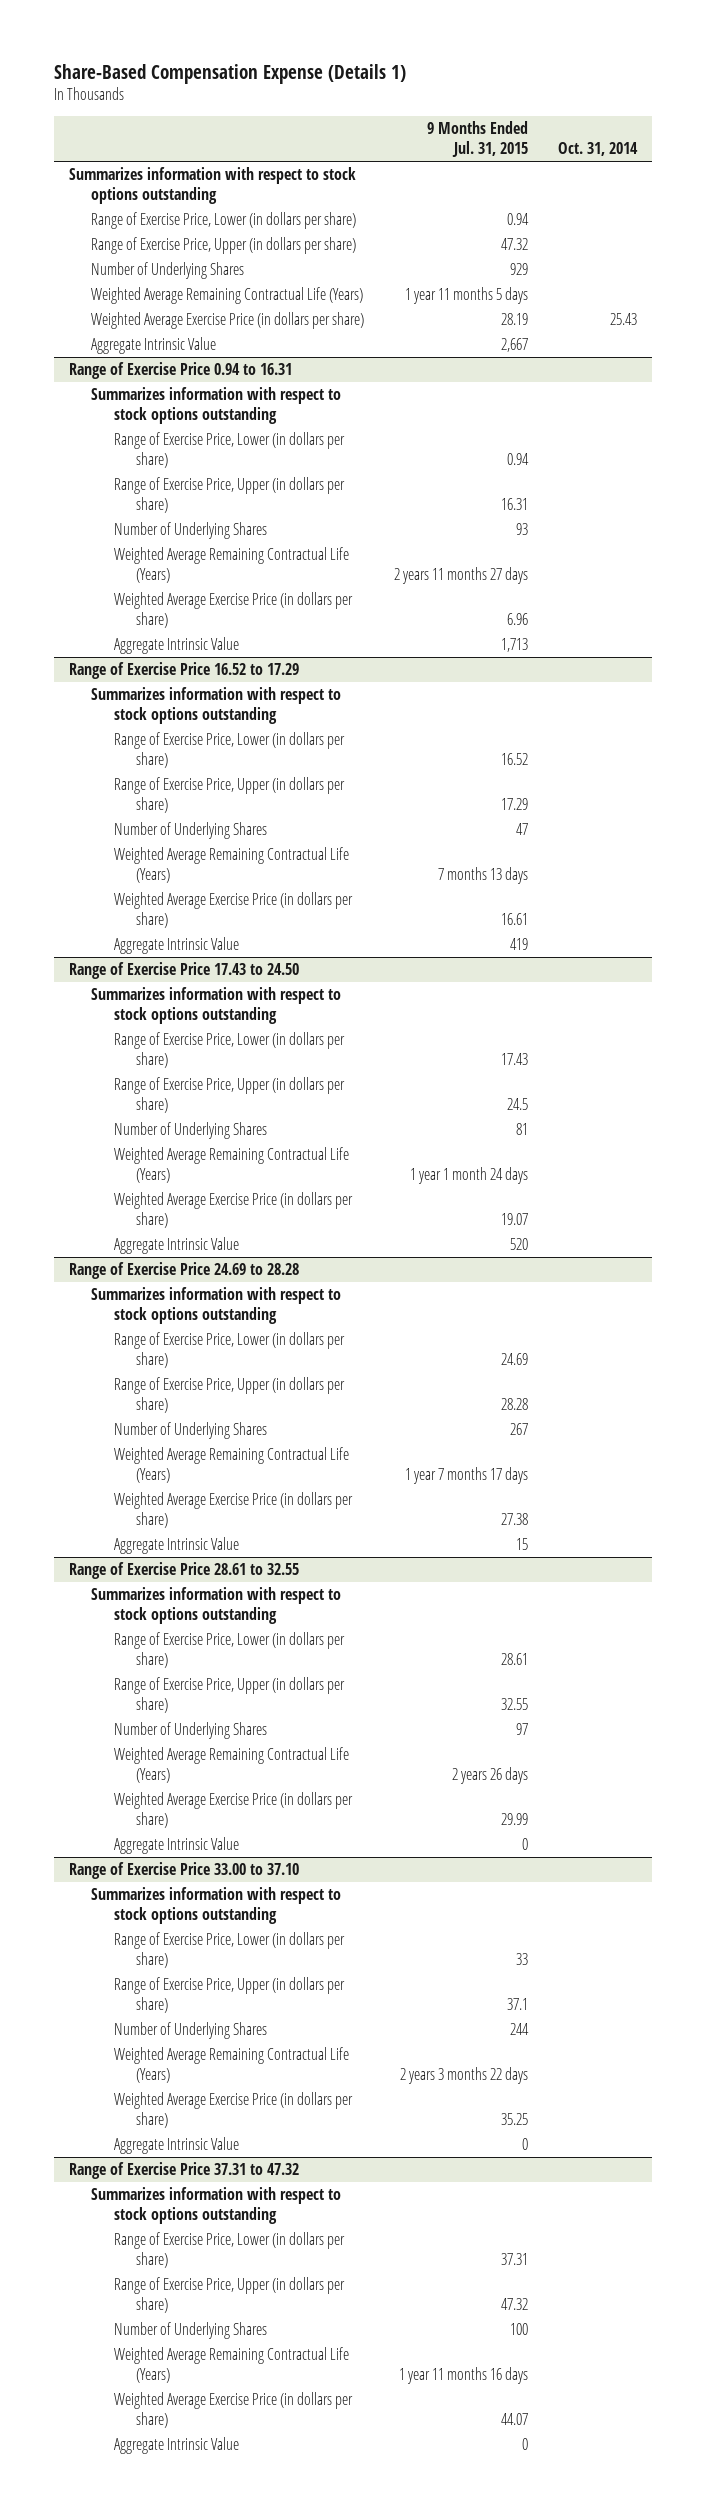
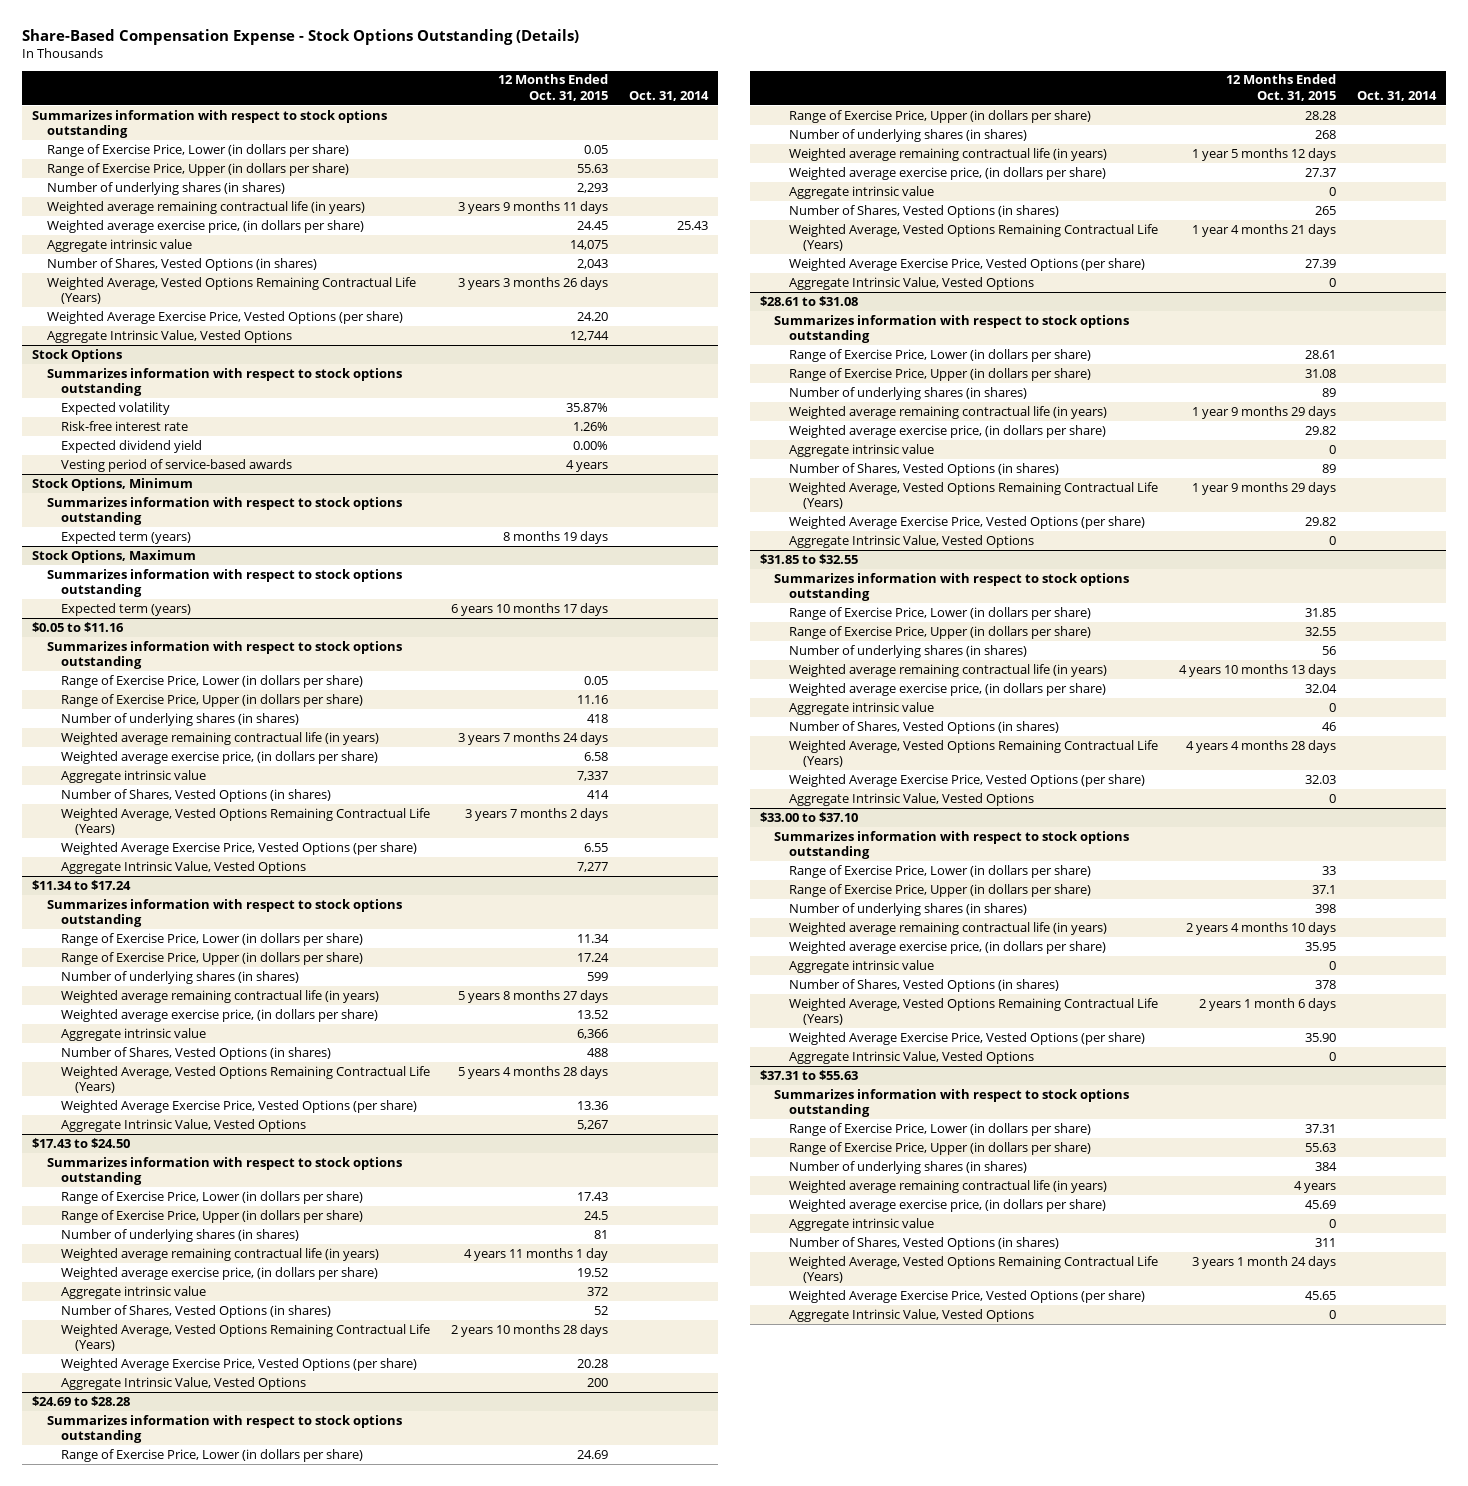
[54,63,407,84] Share-Based Compensation Expense (Details 1) -> [21,29,579,46] Share-Based Compensation Expense - Stock Options Outstanding (Details)
[427,121,529,158] 9 Months Ended Jul. 31, 2015 -> none
none -> [497,74,608,101] 12 Months Ended Oct. 31, 2015
[91,262,245,280] Number of Underlying Shares -> [46,181,285,195] Number of underlying shares (in shares)
[91,287,364,305] Weighted Average Remaining Contractual Life (Years) -> [46,200,365,214] Weighted average remaining contractual life (in years)
[91,312,365,330] Weighted Average Exercise Price (in dollars per share) -> [46,219,364,233] Weighted average exercise price, (in dollars per share)
[91,337,217,355] Aggregate Intrinsic Value -> [46,238,192,252] Aggregate intrinsic value
none -> [46,257,317,271] Number of Shares, Vested Options (in shares)
none -> [46,276,416,305] Weighted Average, Vested Options Remaining Contractual Life (Years)
none -> [46,310,403,324] Weighted Average Exercise Price, Vested Options (per share)
none -> [46,329,292,343] Aggregate Intrinsic Value, Vested Options
none -> [32,348,123,362] Stock Options
none -> [46,367,402,397] Summarizes information with respect to stock options outstanding
none -> [61,401,171,415] Expected volatility
none -> [61,420,189,431] Risk-free interest rate
none -> [61,439,203,453] Expected dividend yield
none -> [61,458,293,472] Vesting period of service-based awards
none -> [32,477,194,491] Stock Options, Minimum
none -> [46,496,402,526] Summarizes information with respect to stock options outstanding
none -> [61,530,192,544] Expected term (years)
none -> [32,549,197,563] Stock Options, Maximum
none -> [46,568,402,598] Summarizes information with respect to stock options outstanding
none -> [61,602,192,616] Expected term (years)
[69,362,293,380] Range of Exercise Price 0.94 to 16.31 -> [32,621,125,632] $0.05 to $11.16
[113,522,267,540] Number of Underlying Shares -> [61,712,300,726] Number of underlying shares (in shares)
[113,547,349,584] Weighted Average Remaining Contractual Life (Years) -> [61,731,380,745] Weighted average remaining contractual life (in years)
[113,592,353,629] Weighted Average Exercise Price (in dollars per share) -> [61,750,379,764] Weighted average exercise price, (in dollars per share)
[113,637,239,655] Aggregate Intrinsic Value -> [61,769,207,783] Aggregate intrinsic value
none -> [61,788,332,802] Number of Shares, Vested Options (in shares)
none -> [61,807,431,836] Weighted Average, Vested Options Remaining Contractual Life (Years)
none -> [61,841,418,855] Weighted Average Exercise Price, Vested Options (per share)
none -> [61,860,307,874] Aggregate Intrinsic Value, Vested Options
[69,662,300,680] Range of Exercise Price 16.52 to 17.29 -> [32,879,132,890] $11.34 to $17.24
[113,822,267,840] Number of Underlying Shares -> [61,970,300,984] Number of underlying shares (in shares)
[113,847,349,884] Weighted Average Remaining Contractual Life (Years) -> [61,989,380,1003] Weighted average remaining contractual life (in years)
[113,892,353,929] Weighted Average Exercise Price (in dollars per share) -> [61,1008,379,1022] Weighted average exercise price, (in dollars per share)
[113,937,239,955] Aggregate Intrinsic Value -> [61,1027,207,1041] Aggregate intrinsic value
none -> [61,1046,332,1060] Number of Shares, Vested Options (in shares)
none -> [61,1065,431,1094] Weighted Average, Vested Options Remaining Contractual Life (Years)
none -> [61,1099,418,1113] Weighted Average Exercise Price, Vested Options (per share)
none -> [61,1118,307,1132] Aggregate Intrinsic Value, Vested Options
[69,962,300,980] Range of Exercise Price 17.43 to 24.50 -> [32,1137,131,1148] $17.43 to $24.50
[113,1122,267,1140] Number of Underlying Shares -> [61,1228,300,1242] Number of underlying shares (in shares)
[113,1147,349,1184] Weighted Average Remaining Contractual Life (Years) -> [61,1247,380,1261] Weighted average remaining contractual life (in years)
[113,1192,353,1229] Weighted Average Exercise Price (in dollars per share) -> [61,1266,379,1280] Weighted average exercise price, (in dollars per share)
[113,1237,239,1255] Aggregate Intrinsic Value -> [61,1285,207,1299] Aggregate intrinsic value
none -> [61,1304,332,1318] Number of Shares, Vested Options (in shares)
none -> [61,1323,431,1352] Weighted Average, Vested Options Remaining Contractual Life (Years)
none -> [61,1357,418,1371] Weighted Average Exercise Price, Vested Options (per share)
none -> [61,1376,307,1390] Aggregate Intrinsic Value, Vested Options
[69,1262,300,1280] Range of Exercise Price 24.69 to 28.28 -> [32,1395,131,1406] $24.69 to $28.28
[113,1422,267,1440] Number of Underlying Shares -> [788,128,1027,142] Number of underlying shares (in shares)
[113,1447,349,1484] Weighted Average Remaining Contractual Life (Years) -> [788,147,1107,161] Weighted average remaining contractual life (in years)
[113,1492,353,1529] Weighted Average Exercise Price (in dollars per share) -> [788,166,1106,180] Weighted average exercise price, (in dollars per share)
[113,1537,239,1555] Aggregate Intrinsic Value -> [788,185,934,199] Aggregate intrinsic value
none -> [788,204,1059,218] Number of Shares, Vested Options (in shares)
none -> [788,223,1158,252] Weighted Average, Vested Options Remaining Contractual Life (Years)
none -> [788,257,1145,271] Weighted Average Exercise Price, Vested Options (per share)
none -> [788,276,1034,290] Aggregate Intrinsic Value, Vested Options
[69,1562,300,1580] Range of Exercise Price 28.61 to 32.55 -> [760,295,859,306] $28.61 to $31.08
[113,1722,267,1740] Number of Underlying Shares -> [788,386,1027,400] Number of underlying shares (in shares)
[113,1747,349,1784] Weighted Average Remaining Contractual Life (Years) -> [788,405,1107,419] Weighted average remaining contractual life (in years)
[113,1792,353,1829] Weighted Average Exercise Price (in dollars per share) -> [788,424,1106,438] Weighted average exercise price, (in dollars per share)
[113,1837,239,1855] Aggregate Intrinsic Value -> [788,443,934,457] Aggregate intrinsic value
none -> [788,462,1059,476] Number of Shares, Vested Options (in shares)
none -> [788,481,1158,510] Weighted Average, Vested Options Remaining Contractual Life (Years)
none -> [788,515,1145,529] Weighted Average Exercise Price, Vested Options (per share)
none -> [788,534,1034,548] Aggregate Intrinsic Value, Vested Options
[69,1862,300,1880] Range of Exercise Price 33.00 to 37.10 -> [760,553,859,564] $31.85 to $32.55
[113,2022,267,2040] Number of Underlying Shares -> [788,644,1027,658] Number of underlying shares (in shares)
[113,2047,349,2084] Weighted Average Remaining Contractual Life (Years) -> [788,663,1107,677] Weighted average remaining contractual life (in years)
[113,2092,353,2129] Weighted Average Exercise Price (in dollars per share) -> [788,682,1106,696] Weighted average exercise price, (in dollars per share)
[113,2137,239,2155] Aggregate Intrinsic Value -> [788,701,934,715] Aggregate intrinsic value
none -> [788,720,1059,734] Number of Shares, Vested Options (in shares)
none -> [788,739,1158,768] Weighted Average, Vested Options Remaining Contractual Life (Years)
none -> [788,773,1145,787] Weighted Average Exercise Price, Vested Options (per share)
none -> [788,792,1034,806] Aggregate Intrinsic Value, Vested Options
[69,2162,300,2180] Range of Exercise Price 37.31 to 47.32 -> [760,811,859,822] $33.00 to $37.10
[113,2322,267,2340] Number of Underlying Shares -> [788,902,1027,916] Number of underlying shares (in shares)
[113,2347,349,2384] Weighted Average Remaining Contractual Life (Years) -> [788,921,1107,935] Weighted average remaining contractual life (in years)
[113,2392,353,2429] Weighted Average Exercise Price (in dollars per share) -> [788,940,1106,954] Weighted average exercise price, (in dollars per share)
[113,2437,239,2455] Aggregate Intrinsic Value -> [788,959,934,973] Aggregate intrinsic value
none -> [788,978,1059,992] Number of Shares, Vested Options (in shares)
none -> [788,997,1158,1026] Weighted Average, Vested Options Remaining Contractual Life (Years)
none -> [788,1031,1145,1045] Weighted Average Exercise Price, Vested Options (per share)
none -> [788,1050,1034,1064] Aggregate Intrinsic Value, Vested Options
none -> [760,1069,859,1080] $37.31 to $55.63
none -> [774,1088,1130,1118] Summarizes information with respect to stock options outstanding
none -> [788,1122,1091,1136] Range of Exercise Price, Lower (in dollars per share)
none -> [788,1141,1091,1155] Range of Exercise Price, Upper (in dollars per share)
none -> [788,1160,1027,1174] Number of underlying shares (in shares)
none -> [788,1179,1107,1193] Weighted average remaining contractual life (in years)
none -> [788,1198,1106,1212] Weighted average exercise price, (in dollars per share)
none -> [788,1217,934,1231] Aggregate intrinsic value
none -> [788,1236,1059,1250] Number of Shares, Vested Options (in shares)
none -> [788,1255,1158,1284] Weighted Average, Vested Options Remaining Contractual Life (Years)
none -> [788,1289,1145,1303] Weighted Average Exercise Price, Vested Options (per share)
none -> [788,1308,1034,1322] Aggregate Intrinsic Value, Vested Options

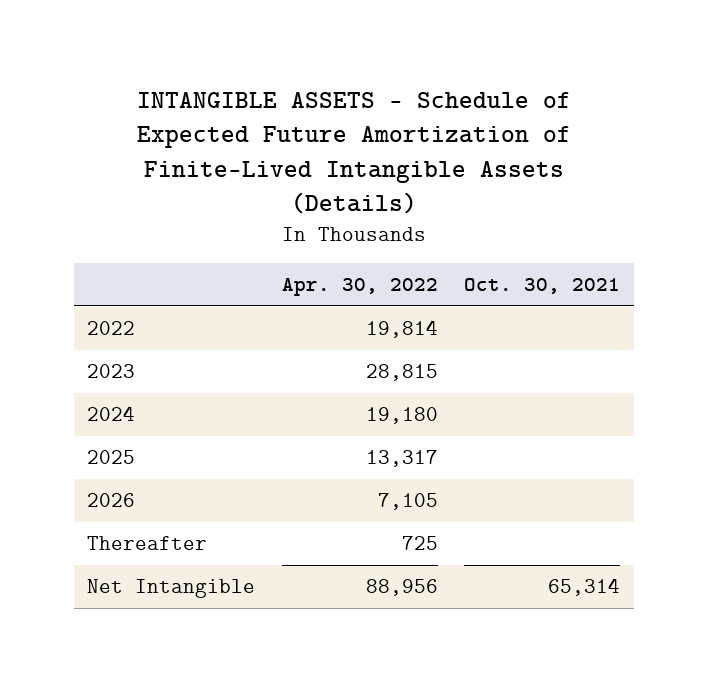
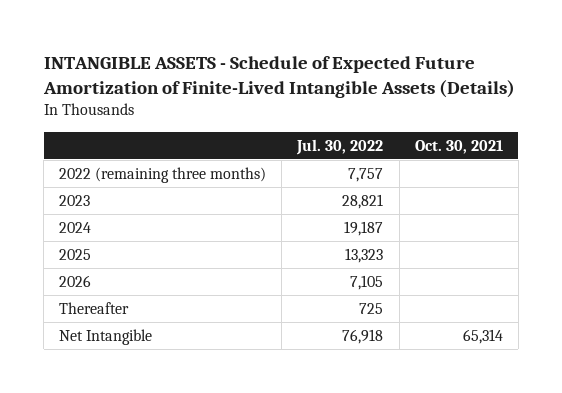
[281,277,438,296] Apr. 30, 2022 -> none
none -> [296,138,384,155] Jul. 30, 2022
[87,321,136,336] 2022 -> [59,167,267,184] 2022 (remaining three months)

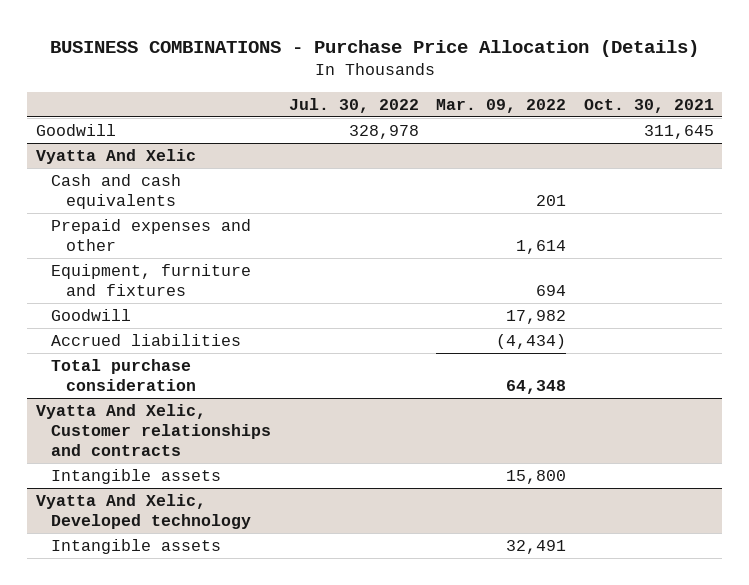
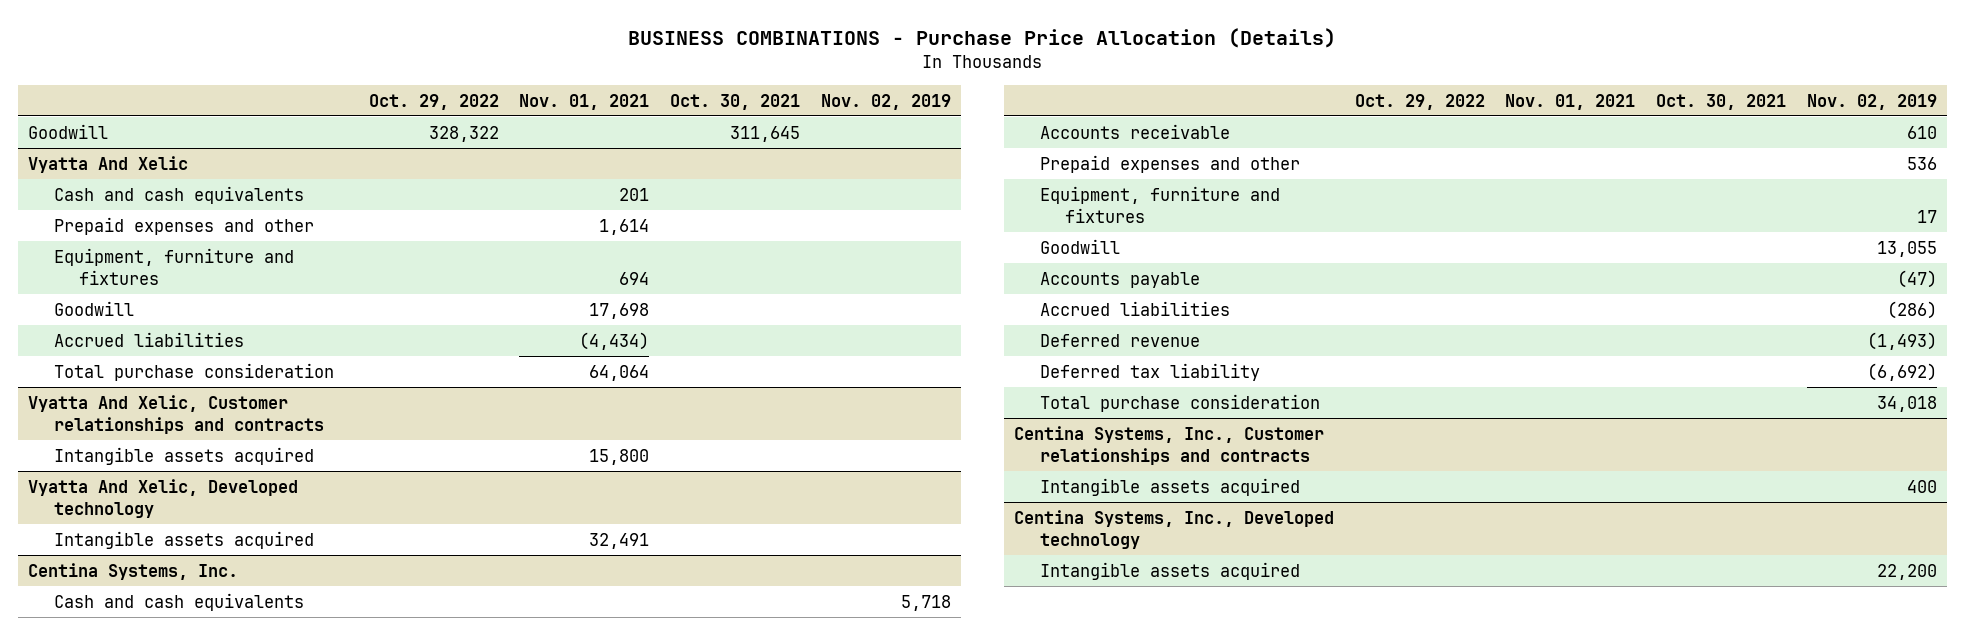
[288,97,419,113] Jul. 30, 2022 -> none
[436,98,567,113] Mar. 09, 2022 -> none
none -> [368,93,499,110] Oct. 29, 2022
none -> [519,93,650,110] Nov. 01, 2021
none -> [820,93,951,110] Nov. 02, 2019
[51,469,222,485] Intangible assets -> [53,446,314,465] Intangible assets acquired
[51,539,222,555] Intangible assets -> [53,530,314,549] Intangible assets acquired
none -> [28,562,239,580] Centina Systems, Inc.
none -> [53,592,304,611] Cash and cash equivalents
none -> [1039,123,1230,139] Accounts receivable
none -> [1039,154,1300,173] Prepaid expenses and other
none -> [1039,185,1280,223] Equipment, furniture and fixtures
none -> [1039,238,1120,254] Goodwill
none -> [1039,271,1200,288] Accounts payable
none -> [1039,300,1230,316] Accrued liabilities
none -> [1039,333,1200,347] Deferred revenue
none -> [1039,362,1260,381] Deferred tax liability
none -> [1039,393,1320,412] Total purchase consideration
none -> [1014,425,1325,465] Centina Systems, Inc., Customer relationships and contracts
none -> [1039,477,1300,496] Intangible assets acquired
none -> [1014,509,1335,549] Centina Systems, Inc., Developed technology
none -> [1039,561,1300,580] Intangible assets acquired

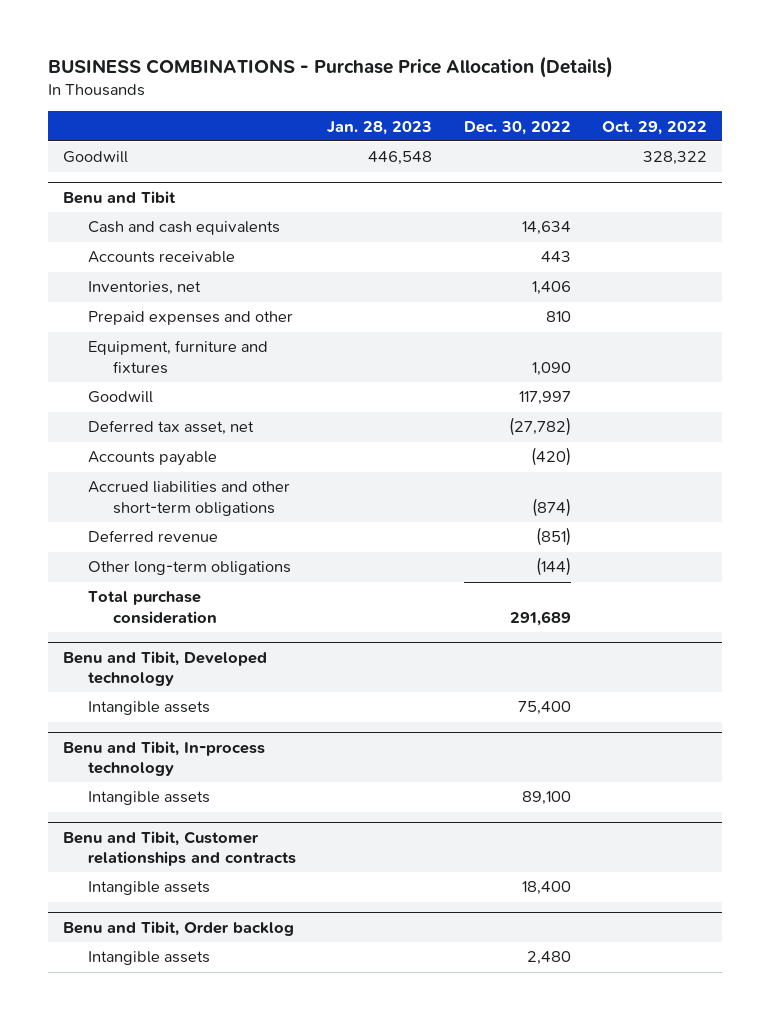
[519,93,650,110] Nov. 01, 2021 -> none
[670,93,801,110] Oct. 30, 2021 -> none
[820,93,951,110] Nov. 02, 2019 -> none
none -> [327,120,433,135] Jan. 28, 2023
none -> [463,120,571,135] Dec. 30, 2022
[28,155,189,173] Vyatta And Xelic -> none
[53,185,304,204] Cash and cash equivalents -> none
[53,216,314,235] Prepaid expenses and other -> none
[53,247,294,285] Equipment, furniture and fixtures -> none
[53,300,134,316] Goodwill -> none
[53,331,244,347] Accrued liabilities -> none
[53,362,334,381] Total purchase consideration -> none
[28,478,299,518] Vyatta And Xelic, Developed technology -> none
[53,530,314,549] Intangible assets acquired -> none
[28,562,239,580] Centina Systems, Inc. -> none
[53,592,304,611] Cash and cash equivalents -> none
[1039,123,1230,139] Accounts receivable -> none
[1039,154,1300,173] Prepaid expenses and other -> none
[1039,185,1280,223] Equipment, furniture and fixtures -> none
[1039,238,1120,254] Goodwill -> none
[1039,271,1200,288] Accounts payable -> none
[1039,300,1230,316] Accrued liabilities -> none
[1039,333,1200,347] Deferred revenue -> none
[1039,362,1260,381] Deferred tax liability -> none
[1039,393,1320,412] Total purchase consideration -> none
[1014,425,1325,465] Centina Systems, Inc., Customer relationships and contracts -> none
[1039,477,1300,496] Intangible assets acquired -> none
[1014,509,1335,549] Centina Systems, Inc., Developed technology -> none
[1039,561,1300,580] Intangible assets acquired -> none
none -> [63,190,177,204] Benu and Tibit
none -> [88,221,281,236] Cash and cash equivalents
none -> [88,251,236,264] Accounts receivable
none -> [88,281,202,296] Inventories, net
none -> [88,311,294,326] Prepaid expenses and other
none -> [88,340,269,374] Equipment, furniture and fixtures
none -> [88,391,154,404] Goodwill
none -> [88,420,255,436] Deferred tax asset, net
none -> [88,451,218,467] Accounts payable
none -> [88,481,291,516] Accrued liabilities and other short-term obligations
none -> [88,530,219,543] Deferred revenue
none -> [88,561,292,576] Other long-term obligations
none -> [88,591,217,624] Total purchase consideration
none -> [63,650,268,686] Benu and Tibit, Developed technology
none -> [88,701,211,716] Intangible assets
none -> [63,740,266,776] Benu and Tibit, In-process technology
none -> [88,791,211,806] Intangible assets
[28,394,324,434] Vyatta And Xelic, Customer relationships and contracts -> [63,830,297,866] Benu and Tibit, Customer relationships and contracts
[53,446,314,465] Intangible assets acquired -> [88,881,211,896] Intangible assets
none -> [63,920,295,936] Benu and Tibit, Order backlog
none -> [88,951,211,966] Intangible assets

